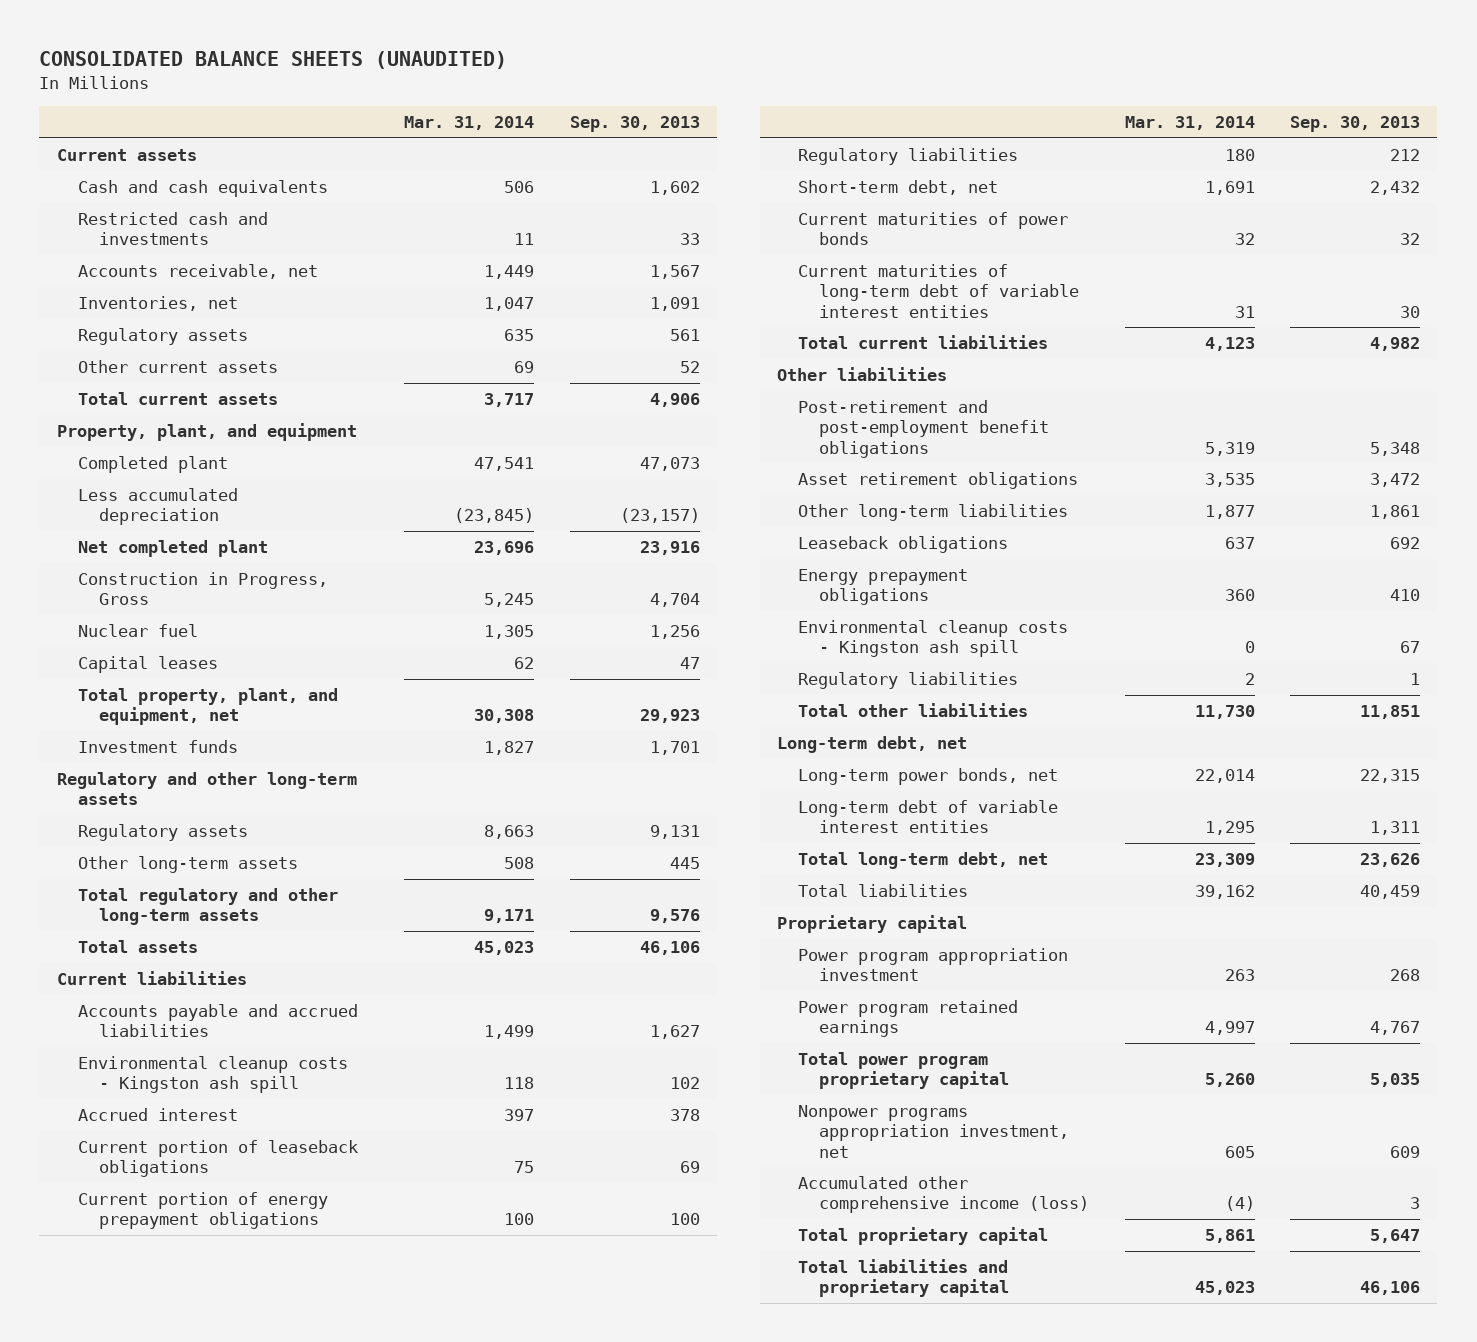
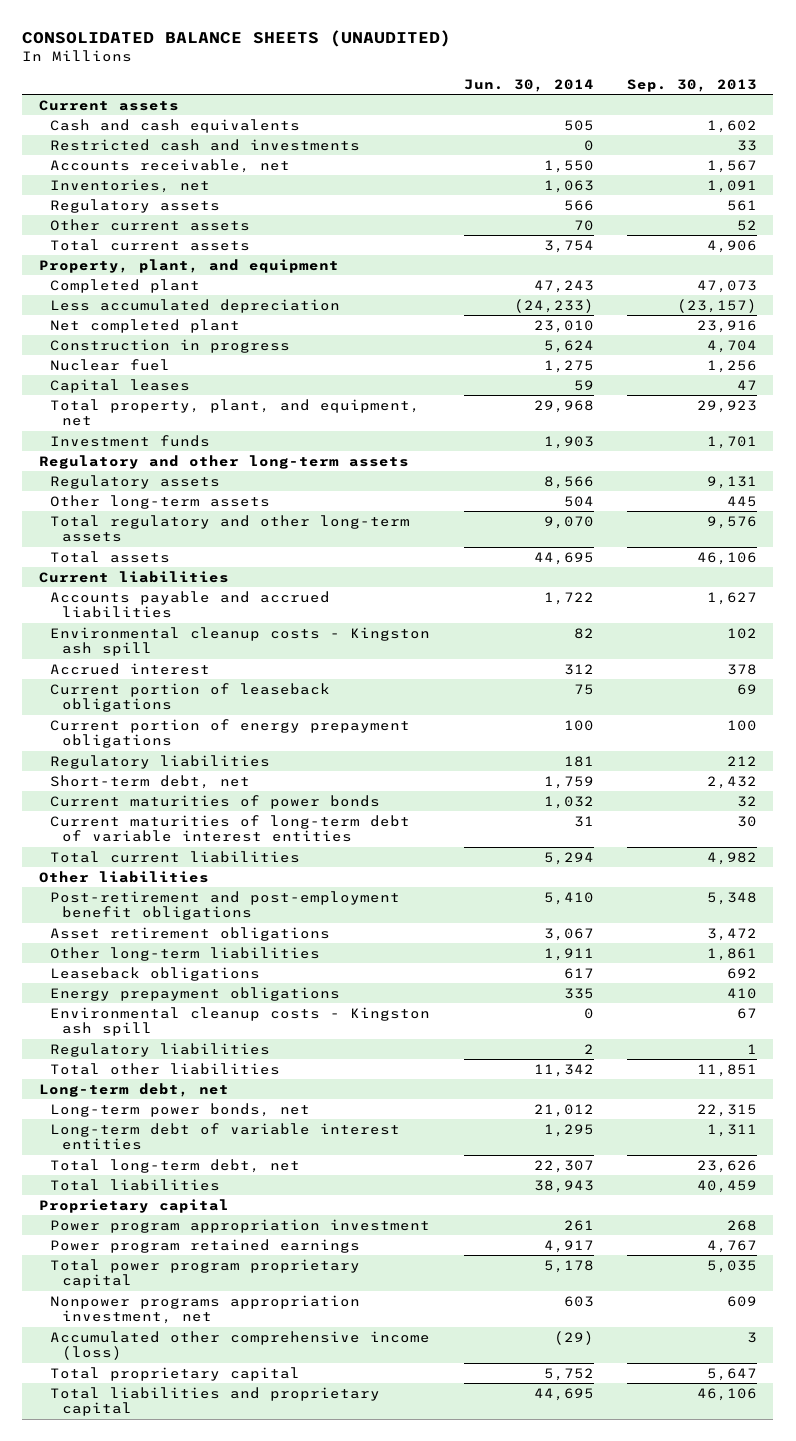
[404,115,535,130] Mar. 31, 2014 -> none
none -> [463,78,594,92] Jun. 30, 2014
[78,572,329,606] Construction in Progress, Gross -> [50,338,291,353] Construction in progress

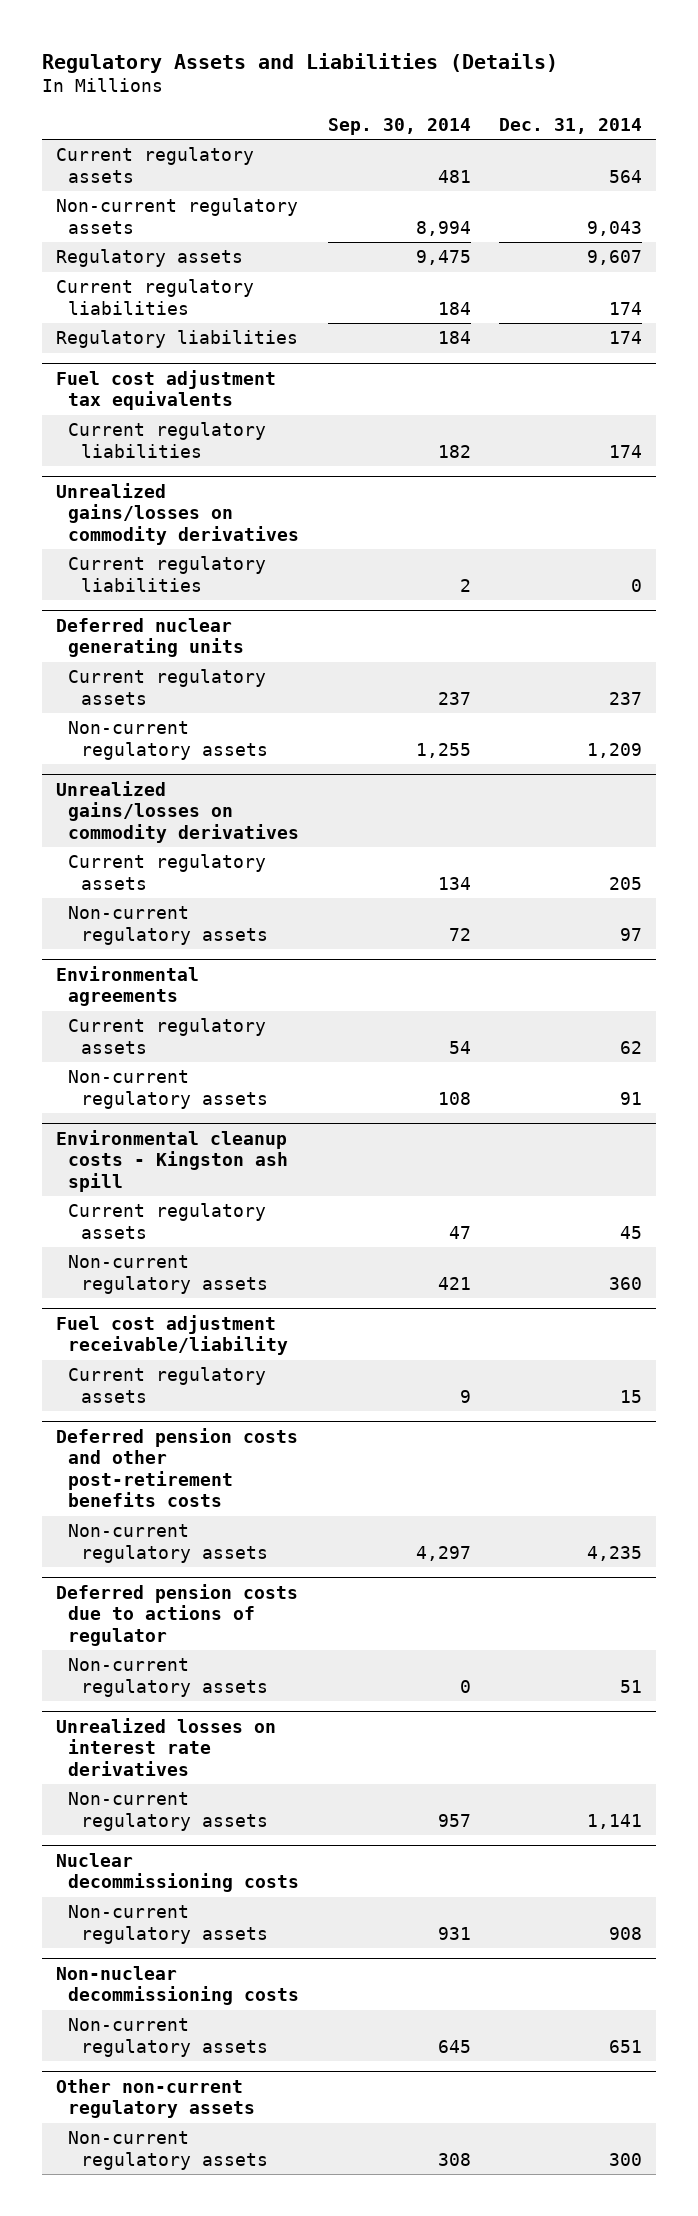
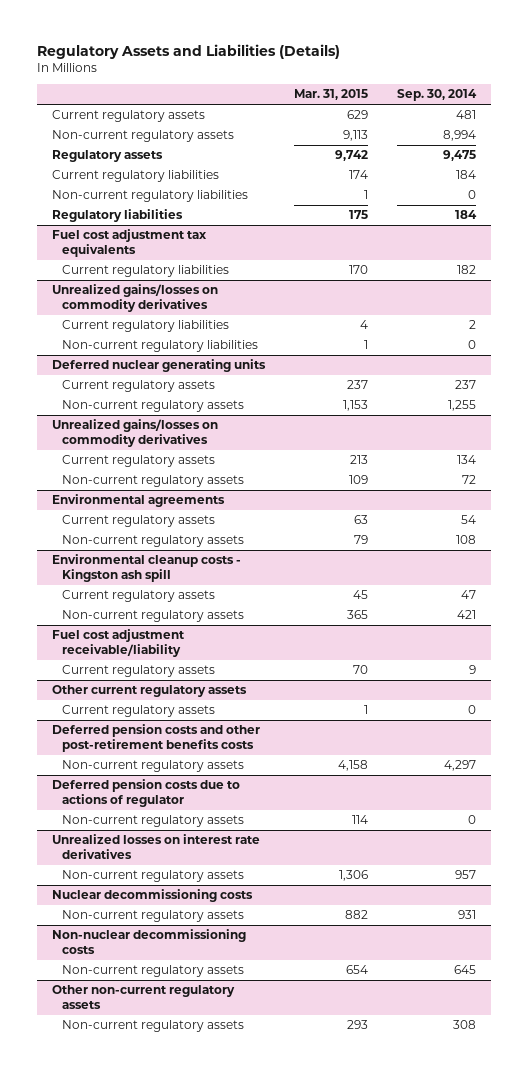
[499,118,643,135] Dec. 31, 2014 -> none
none -> [294,89,369,101] Mar. 31, 2015
none -> [51,190,248,203] Non-current regulatory liabilities
none -> [62,340,259,353] Non-current regulatory liabilities
none -> [51,685,247,698] Other current regulatory assets
none -> [62,705,216,718] Current regulatory assets

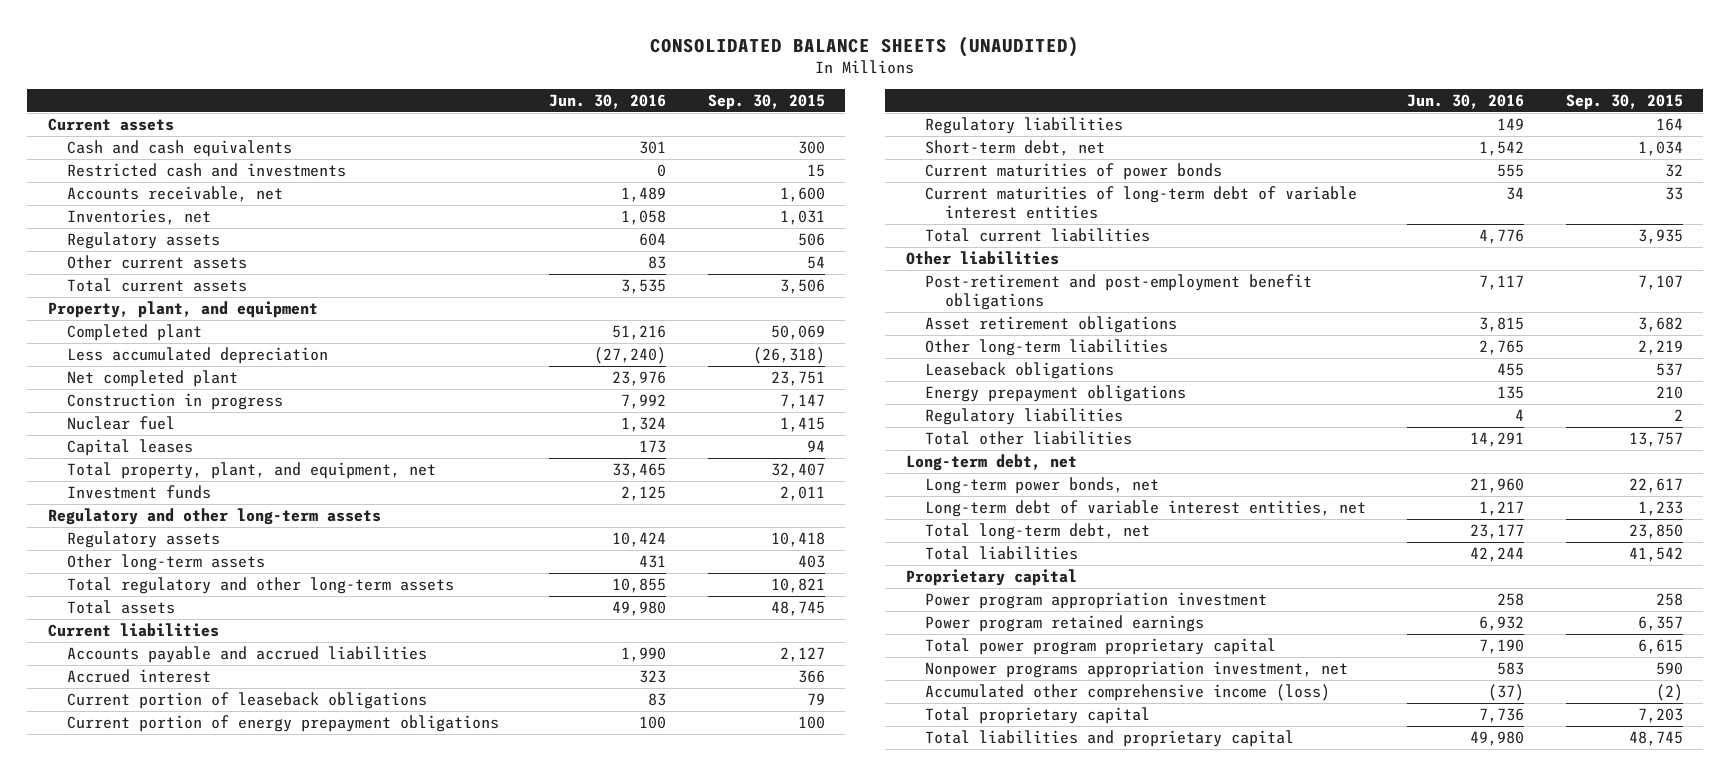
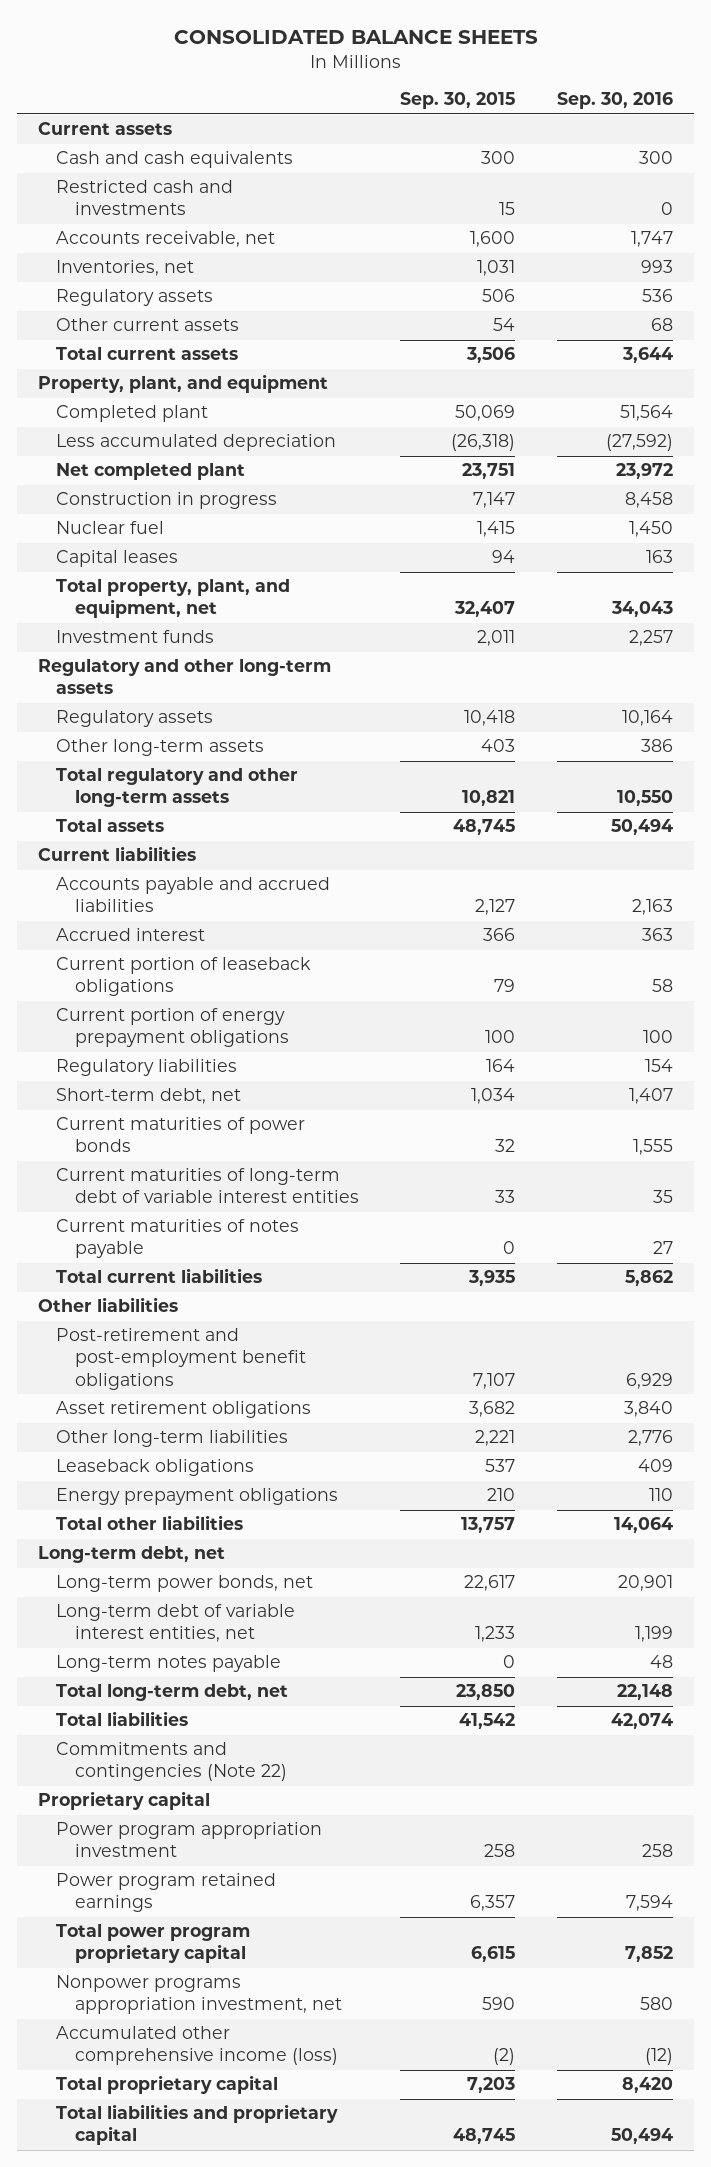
[650,35,1080,57] CONSOLIDATED BALANCE SHEETS (UNAUDITED) -> [173,30,538,45] CONSOLIDATED BALANCE SHEETS
[549,94,667,110] Jun. 30, 2016 -> none
none -> [557,92,674,110] Sep. 30, 2016
none -> [56,1219,300,1259] Current maturities of notes payable
[1637,340,1683,356] 2,219 -> [475,1430,516,1447] 2,221
[925,408,1124,426] Regulatory liabilities -> none
none -> [56,1655,282,1673] Long-term notes payable
none -> [56,1742,287,1782] Commitments and contingencies (Note 22)

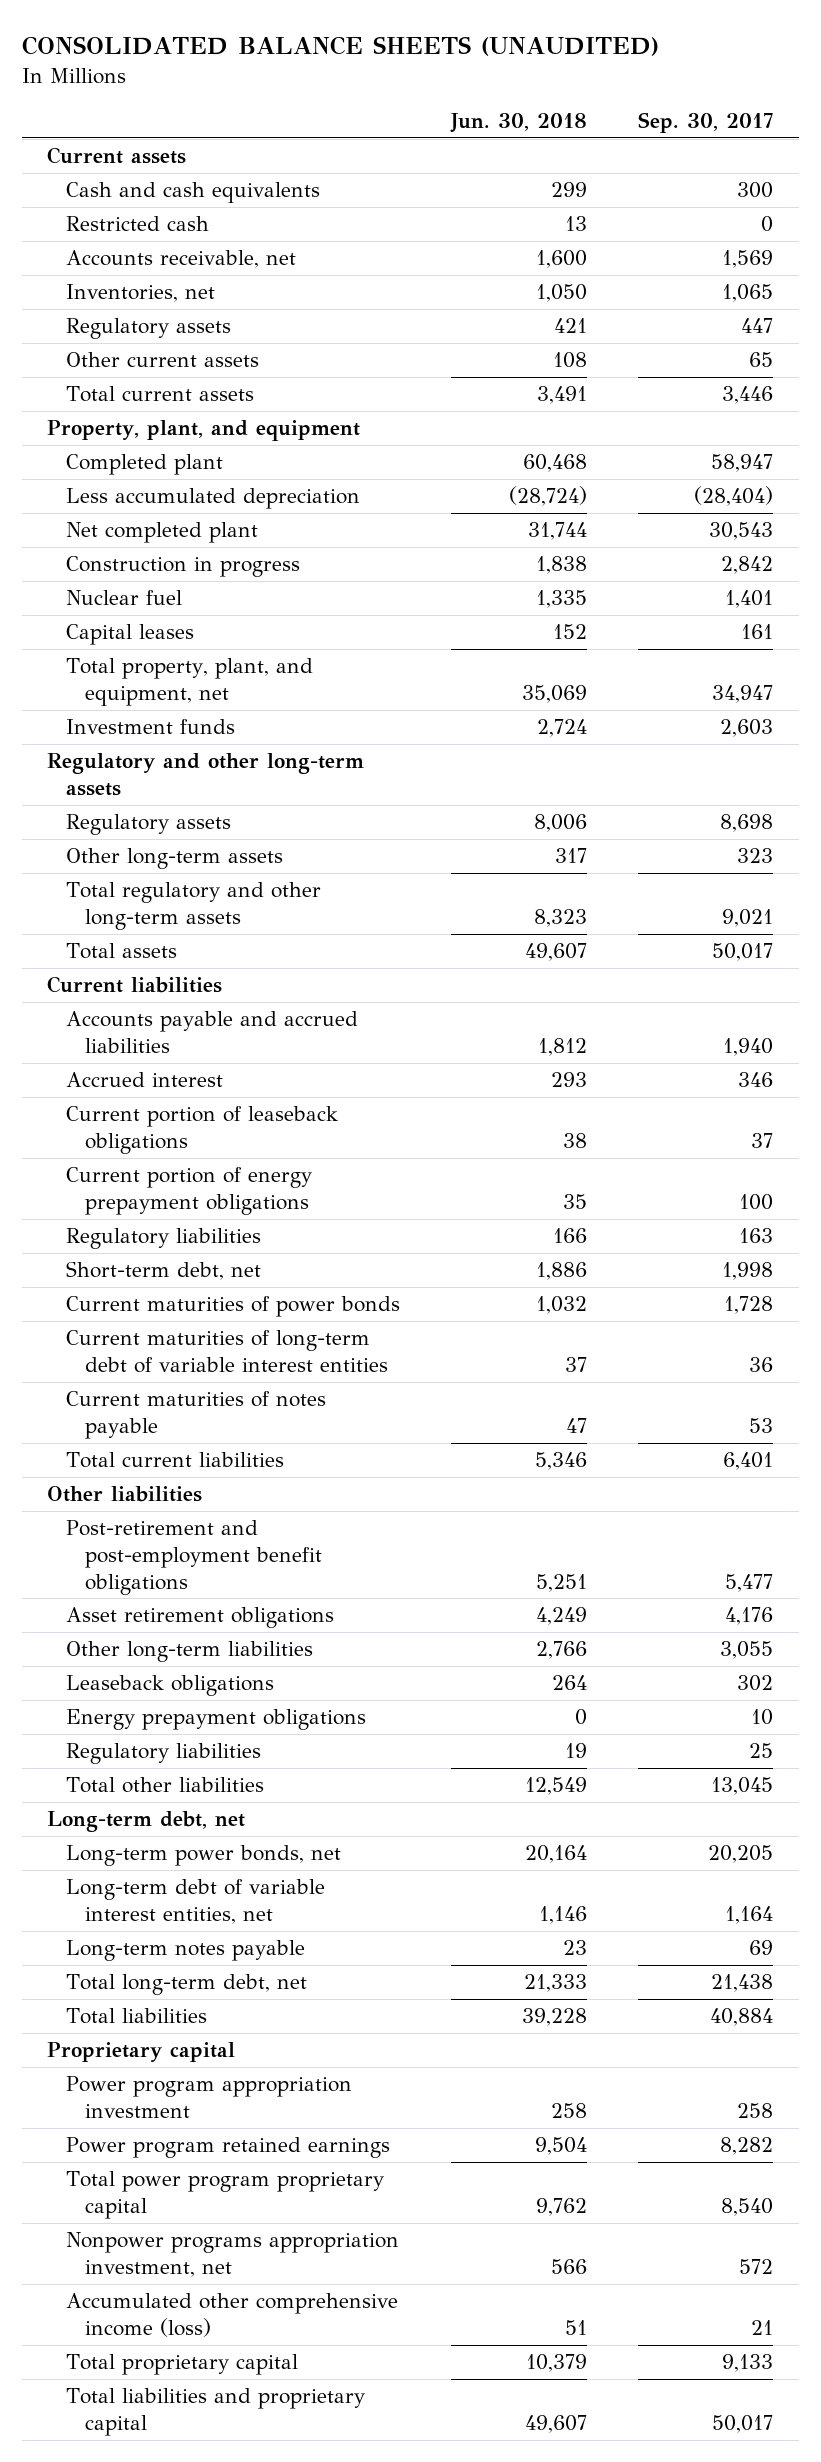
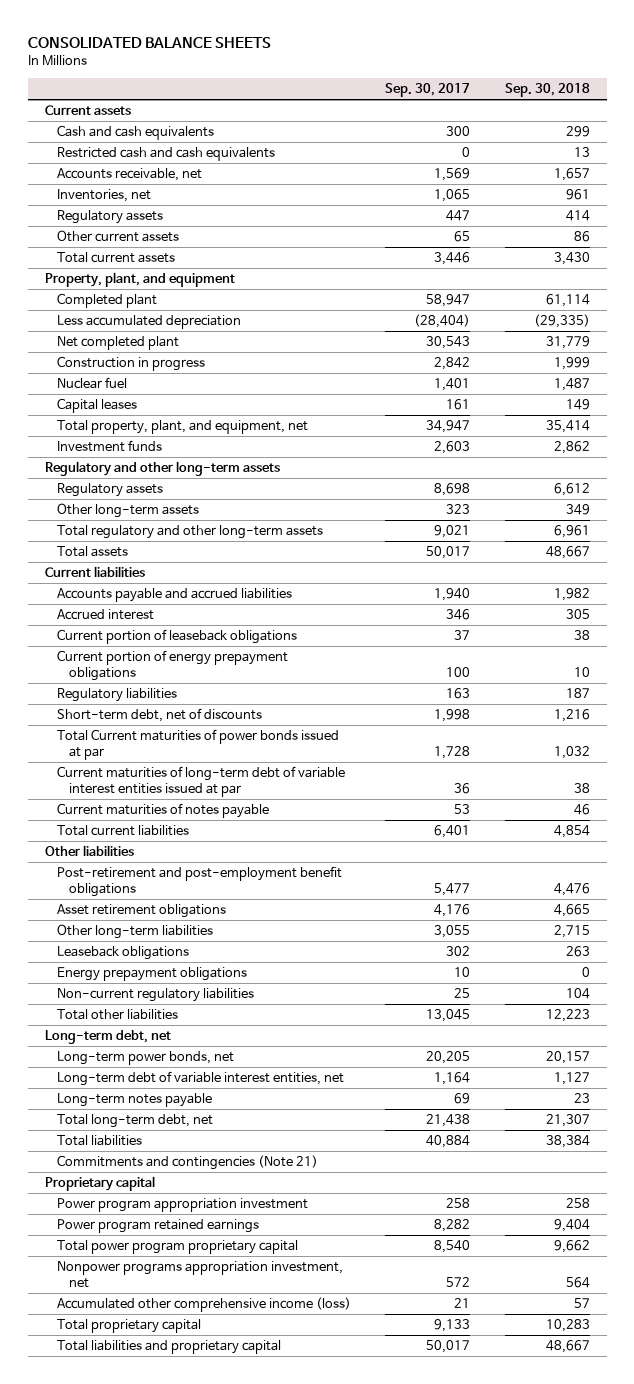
[21,36,659,57] CONSOLIDATED BALANCE SHEETS (UNAUDITED) -> [27,36,271,48] CONSOLIDATED BALANCE SHEETS
[450,112,588,133] Jun. 30, 2018 -> none
none -> [504,83,590,98] Sep. 30, 2018
[66,216,210,232] Restricted cash -> [56,147,275,162] Restricted cash and cash equivalents
[66,1261,262,1281] Short-term debt, net -> [56,708,262,723] Short-term debt, net of discounts
[66,1296,401,1318] Current maturities of power bonds -> [56,729,339,760] Total Current maturities of power bonds issued at par
[66,1330,388,1373] Current maturities of long-term debt of variable interest entities -> [56,766,345,797] Current maturities of long-term debt of variable interest entities issued at par
[66,1743,262,1765] Regulatory liabilities -> [56,988,254,1003] Non-current regulatory liabilities
none -> [56,1155,318,1171] Commitments and contingencies (Note 21)

